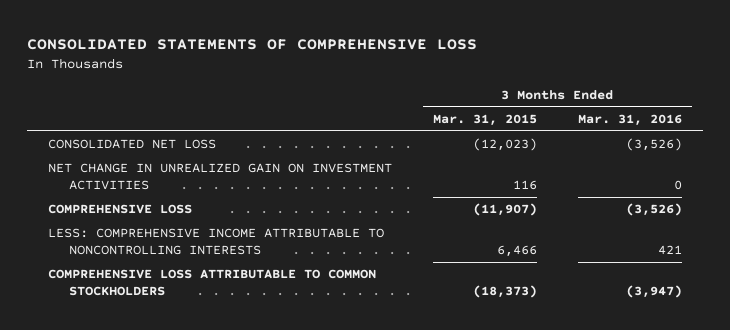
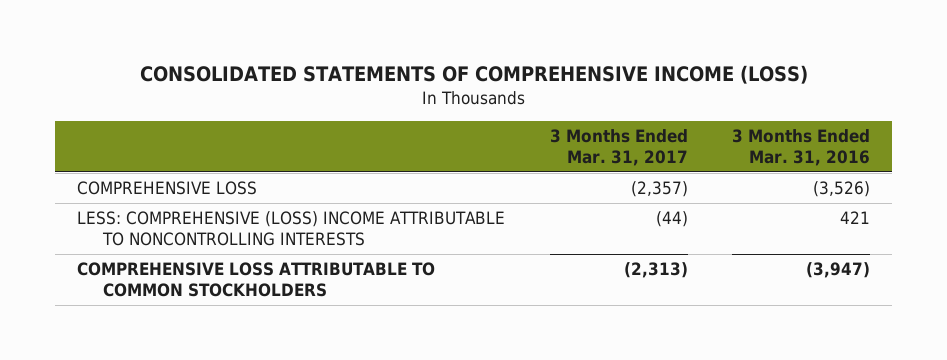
[27,39,478,51] CONSOLIDATED STATEMENTS OF COMPREHENSIVE LOSS -> [139,65,808,85] CONSOLIDATED STATEMENTS OF COMPREHENSIVE INCOME (LOSS)
[432,113,537,126] Mar. 31, 2015 -> none
none -> [549,129,688,167] 3 Months Ended Mar. 31, 2017
[47,139,216,150] CONSOLIDATED NET LOSS -> none
[47,163,392,191] NET CHANGE IN UNREALIZED GAIN ON INVESTMENT ACTIVITIES -> none
[47,228,384,256] LESS: COMPREHENSIVE INCOME ATTRIBUTABLE TO NONCONTROLLING INTERESTS -> [77,211,506,246] LESS: COMPREHENSIVE (LOSS) INCOME ATTRIBUTABLE TO NONCONTROLLING INTERESTS

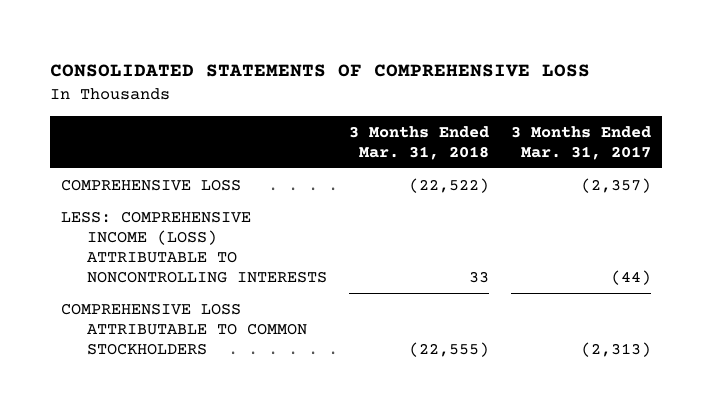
[139,65,808,85] CONSOLIDATED STATEMENTS OF COMPREHENSIVE INCOME (LOSS) -> [50,64,591,78] CONSOLIDATED STATEMENTS OF COMPREHENSIVE LOSS
[731,129,870,167] 3 Months Ended Mar. 31, 2016 -> none
none -> [348,125,489,160] 3 Months Ended Mar. 31, 2018
[77,211,506,246] LESS: COMPREHENSIVE (LOSS) INCOME ATTRIBUTABLE TO NONCONTROLLING INTERESTS -> [61,210,327,284] LESS: COMPREHENSIVE INCOME (LOSS) ATTRIBUTABLE TO NONCONTROLLING INTERESTS

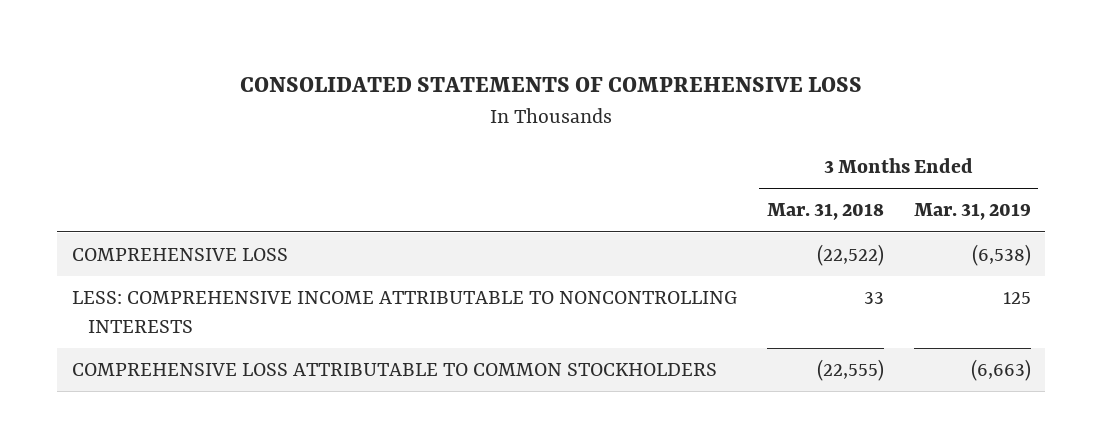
[510,125,651,160] 3 Months Ended Mar. 31, 2017 -> none
none -> [913,203,1031,221] Mar. 31, 2019
[61,210,327,284] LESS: COMPREHENSIVE INCOME (LOSS) ATTRIBUTABLE TO NONCONTROLLING INTERESTS -> [72,291,738,333] LESS: COMPREHENSIVE INCOME ATTRIBUTABLE TO NONCONTROLLING INTERESTS

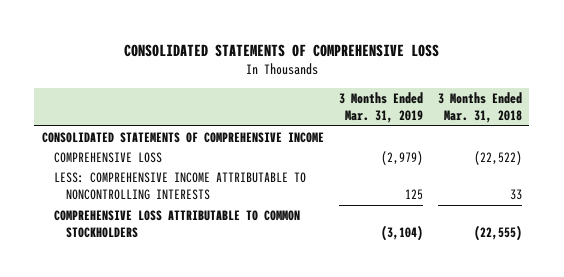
none -> [41,132,324,144] CONSOLIDATED STATEMENTS OF COMPREHENSIVE INCOME
[971,244,1031,267] (6,538) -> [380,151,423,166] (2,979)
[970,359,1031,382] (6,663) -> [380,225,423,242] (3,104)

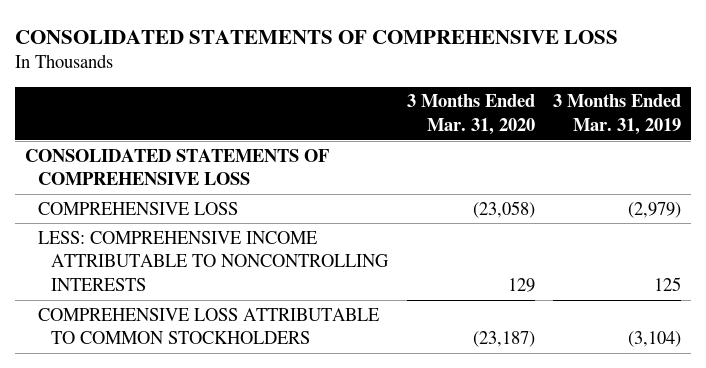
[437,91,522,124] 3 Months Ended Mar. 31, 2018 -> none
none -> [406,94,535,135] 3 Months Ended Mar. 31, 2020
[41,132,324,144] CONSOLIDATED STATEMENTS OF COMPREHENSIVE INCOME -> [24,148,329,186] CONSOLIDATED STATEMENTS OF COMPREHENSIVE LOSS

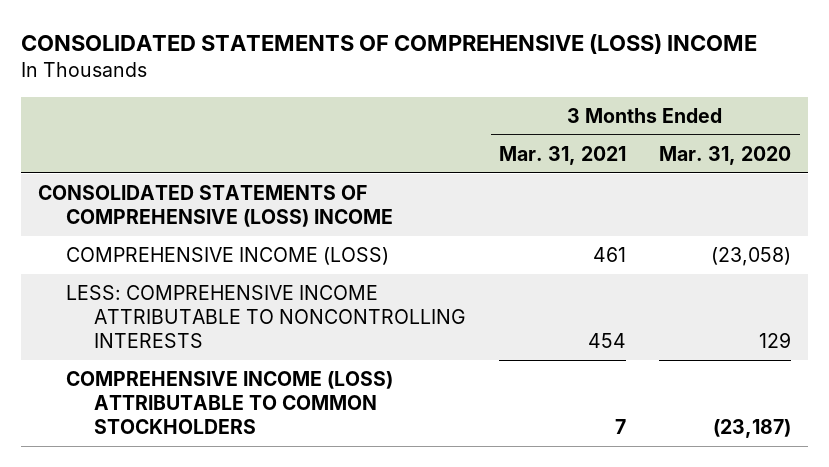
[15,29,619,44] CONSOLIDATED STATEMENTS OF COMPREHENSIVE LOSS -> [21,34,758,55] CONSOLIDATED STATEMENTS OF COMPREHENSIVE (LOSS) INCOME
[553,94,682,135] 3 Months Ended Mar. 31, 2019 -> none
none -> [499,145,627,165] Mar. 31, 2021
[24,148,329,186] CONSOLIDATED STATEMENTS OF COMPREHENSIVE LOSS -> [37,185,393,227] CONSOLIDATED STATEMENTS OF COMPREHENSIVE (LOSS) INCOME
[37,201,238,215] COMPREHENSIVE LOSS -> [65,247,389,266] COMPREHENSIVE INCOME (LOSS)
[37,307,380,345] COMPREHENSIVE LOSS ATTRIBUTABLE TO COMMON STOCKHOLDERS -> [65,371,393,434] COMPREHENSIVE INCOME (LOSS) ATTRIBUTABLE TO COMMON STOCKHOLDERS

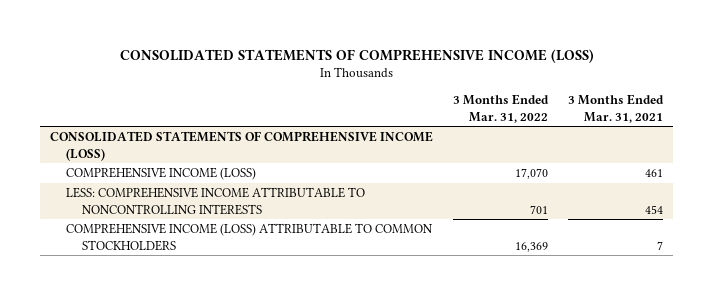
[21,34,758,55] CONSOLIDATED STATEMENTS OF COMPREHENSIVE (LOSS) INCOME -> [119,48,594,63] CONSOLIDATED STATEMENTS OF COMPREHENSIVE INCOME (LOSS)
[659,145,792,165] Mar. 31, 2020 -> none
none -> [453,94,550,123] 3 Months Ended Mar. 31, 2022
[37,185,393,227] CONSOLIDATED STATEMENTS OF COMPREHENSIVE (LOSS) INCOME -> [50,131,434,161] CONSOLIDATED STATEMENTS OF COMPREHENSIVE INCOME (LOSS)

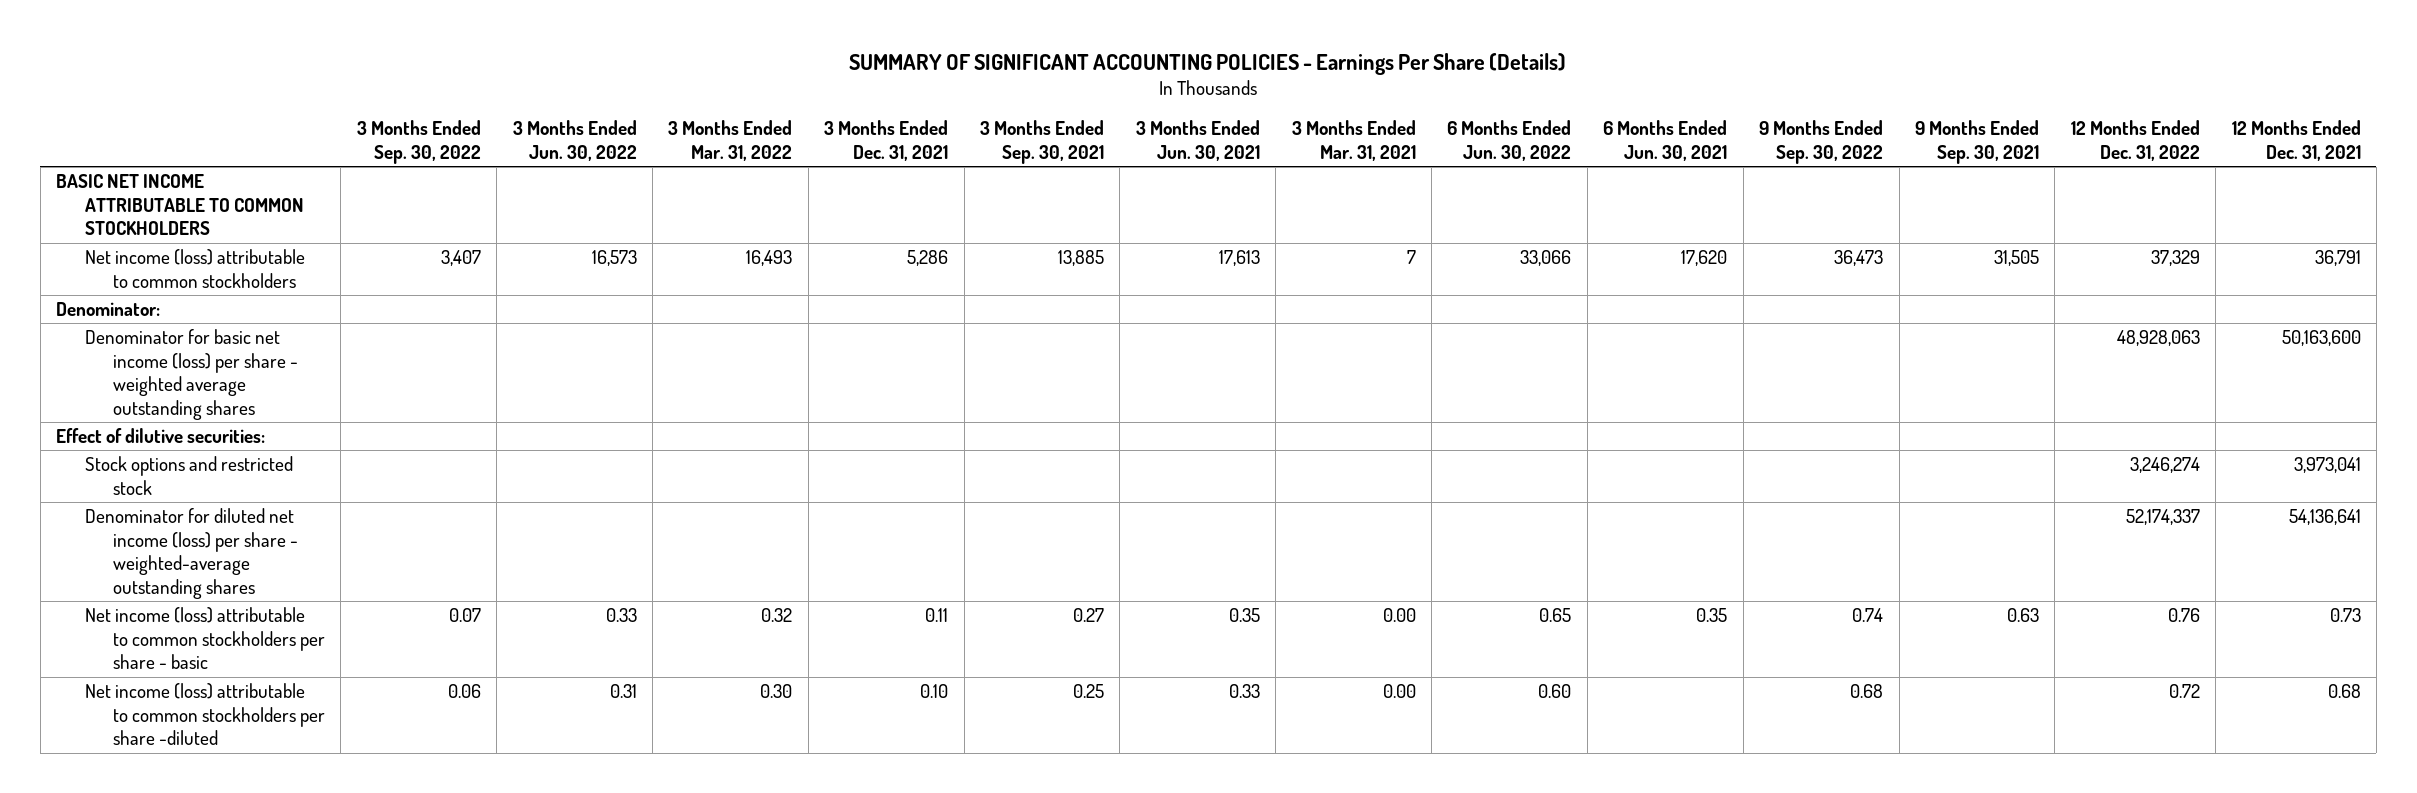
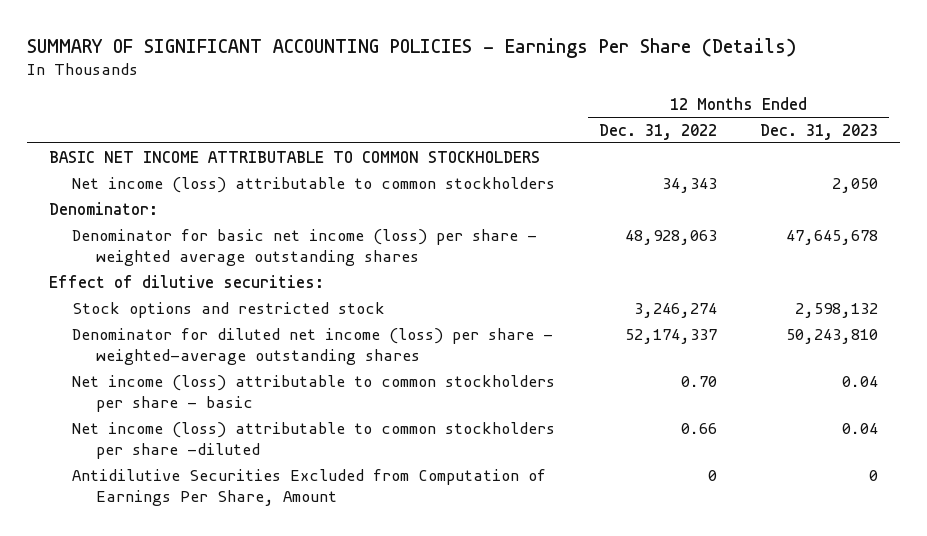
[356,120,481,165] 3 Months Ended Sep. 30, 2022 -> none
[512,120,637,162] 3 Months Ended Jun. 30, 2022 -> none
[668,120,793,162] 3 Months Ended Mar. 31, 2022 -> none
[824,120,949,162] 3 Months Ended Dec. 31, 2021 -> none
[980,120,1105,165] 3 Months Ended Sep. 30, 2021 -> none
[1135,120,1260,162] 3 Months Ended Jun. 30, 2021 -> none
[1291,120,1416,162] 3 Months Ended Mar. 31, 2021 -> none
[1447,120,1572,162] 6 Months Ended Jun. 30, 2022 -> none
[1603,120,1728,162] 6 Months Ended Jun. 30, 2021 -> none
[1759,120,1884,165] 9 Months Ended Sep. 30, 2022 -> none
[1914,120,2039,165] 9 Months Ended Sep. 30, 2021 -> none
[2231,120,2361,162] 12 Months Ended Dec. 31, 2021 -> none
none -> [760,123,879,140] Dec. 31, 2023
[2150,250,2200,267] 37,329 -> [661,177,717,193] 34,343
[2167,608,2200,623] 0.76 -> [680,375,717,387] 0.70
[2168,684,2200,699] 0.72 -> [680,422,717,434] 0.66
none -> [72,468,547,506] Antidilutive Securities Excluded from Computation of Earnings Per Share, Amount

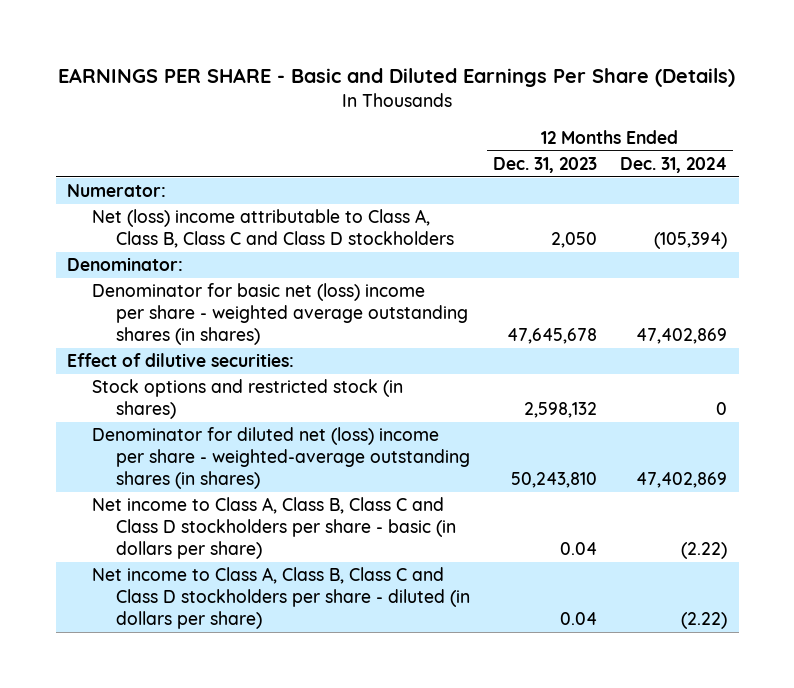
[27,37,797,58] SUMMARY OF SIGNIFICANT ACCOUNTING POLICIES - Earnings Per Share (Details) -> [58,68,736,88] EARNINGS PER SHARE - Basic and Diluted Earnings Per Share (Details)
[598,123,717,140] Dec. 31, 2022 -> none
none -> [619,156,727,173] Dec. 31, 2024
[48,150,540,163] BASIC NET INCOME ATTRIBUTABLE TO COMMON STOCKHOLDERS -> [67,184,167,198] Numerator:
[72,176,556,193] Net income (loss) attributable to common stockholders -> [91,209,454,249] Net (loss) income attributable to Class A, Class B, Class C and Class D stockholders
[72,228,538,266] Denominator for basic net income (loss) per share - weighted average outstanding shares -> [91,283,468,345] Denominator for basic net (loss) income per share - weighted average outstanding shares (in shares)
[72,468,547,506] Antidilutive Securities Excluded from Computation of Earnings Per Share, Amount -> none
[72,301,386,318] Stock options and restricted stock -> [91,379,403,420] Stock options and restricted stock (in shares)
[72,327,554,365] Denominator for diluted net income (loss) per share - weighted-average outstanding shares -> [91,427,470,489] Denominator for diluted net (loss) income per share - weighted-average outstanding shares (in shares)
[72,374,556,412] Net income (loss) attributable to common stockholders per share - basic -> [91,497,456,559] Net income to Class A, Class B, Class C and Class D stockholders per share - basic (in dollars per share)
[72,421,556,459] Net income (loss) attributable to common stockholders per share -diluted -> [91,567,470,629] Net income to Class A, Class B, Class C and Class D stockholders per share - diluted (in dollars per share)

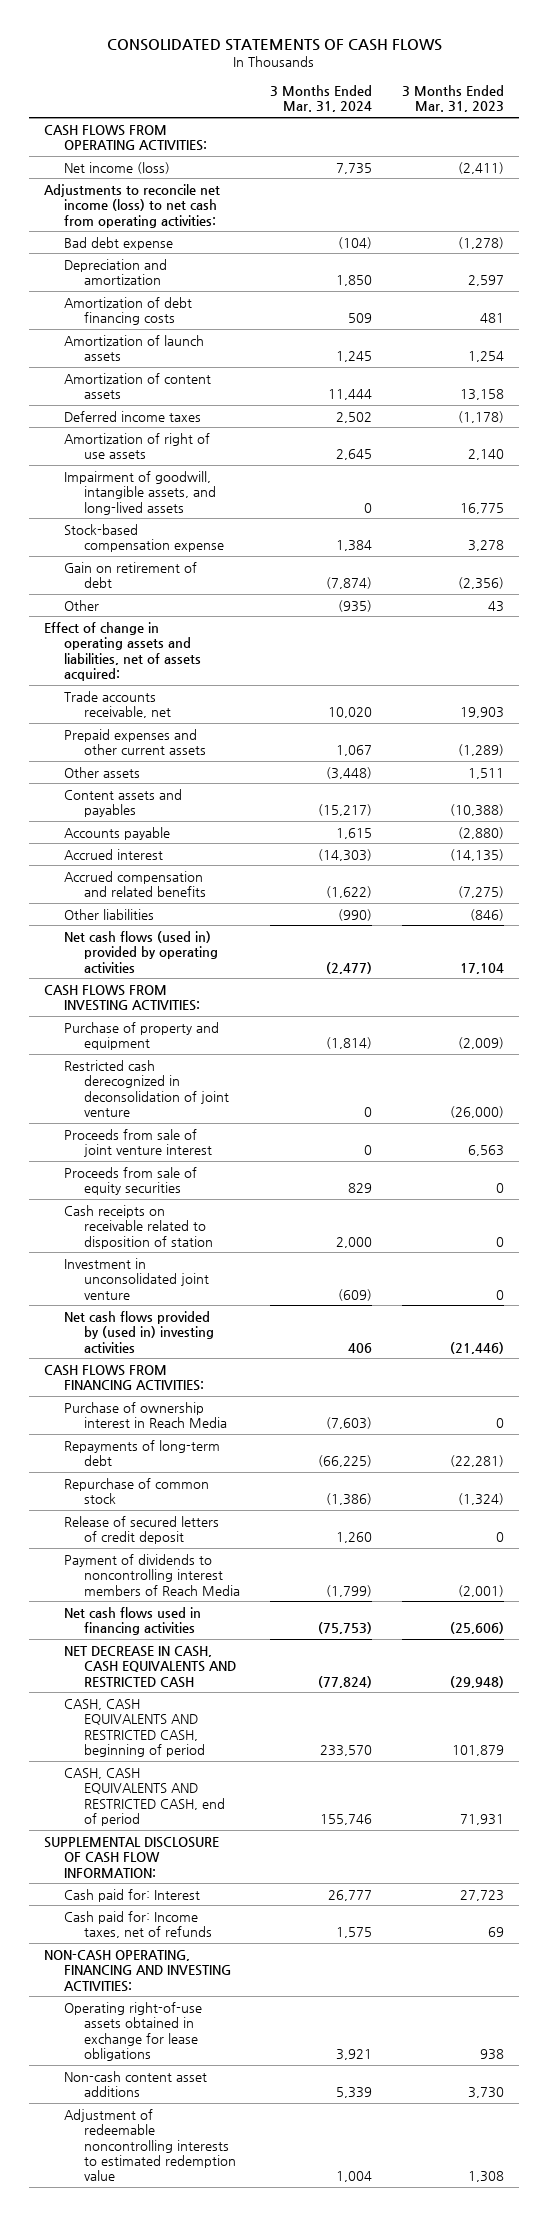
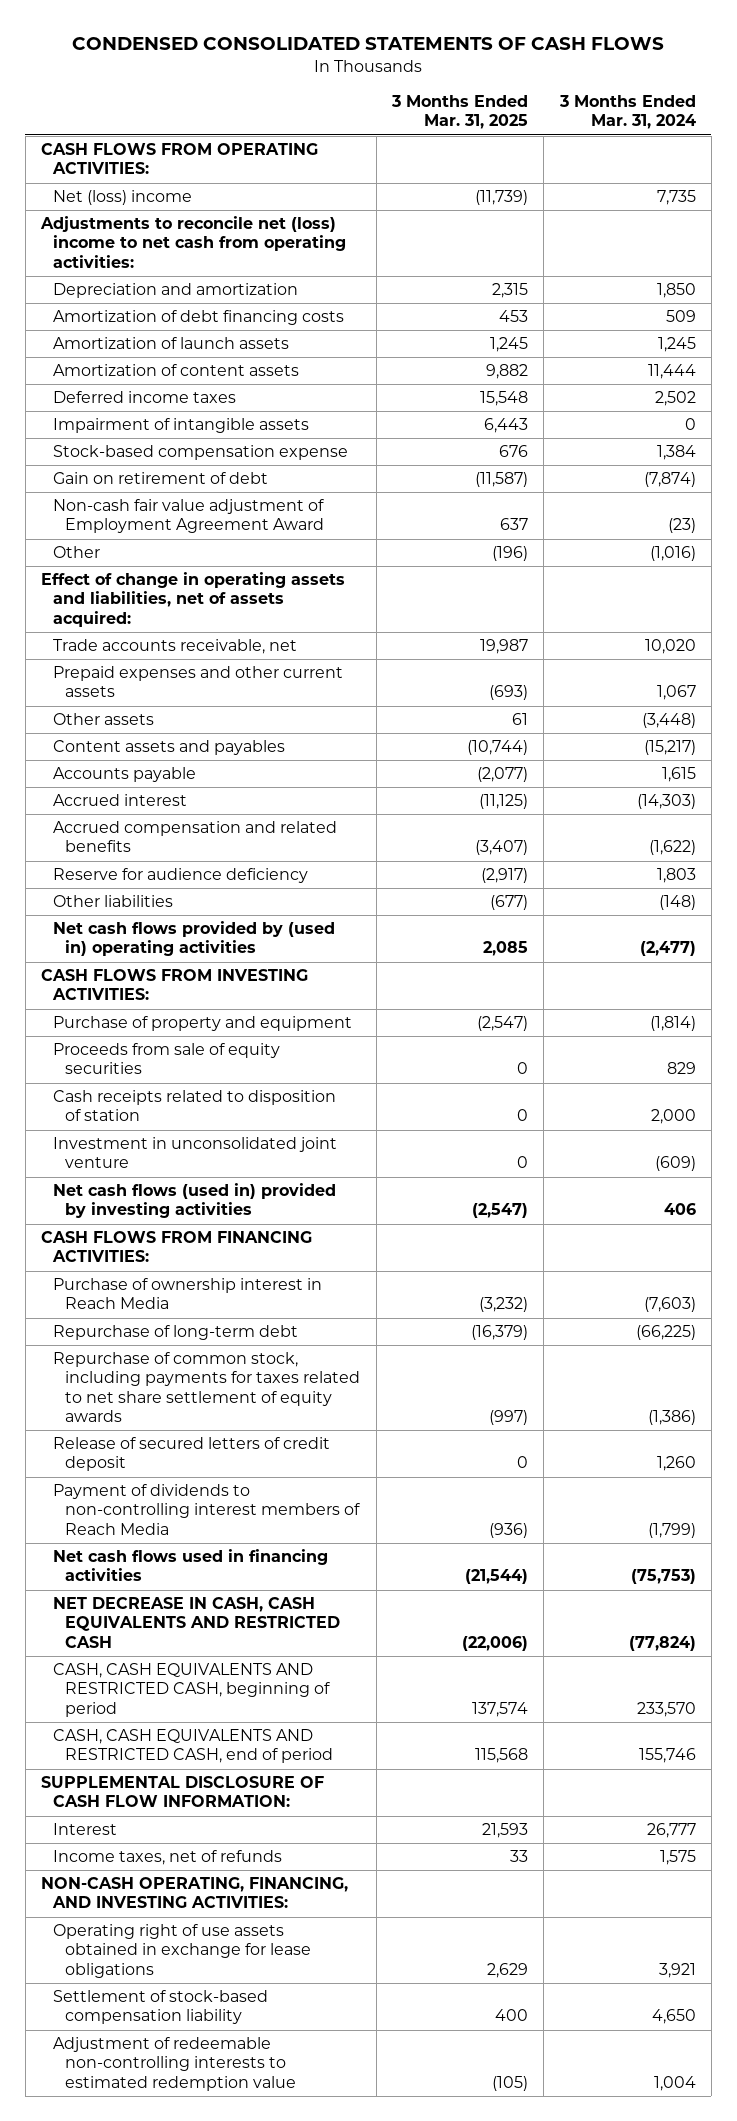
[107,38,443,51] CONSOLIDATED STATEMENTS OF CASH FLOWS -> [72,37,665,51] CONDENSED CONSOLIDATED STATEMENTS OF CASH FLOWS
[402,84,505,113] 3 Months Ended Mar. 31, 2023 -> none
none -> [390,95,528,130] 3 Months Ended Mar. 31, 2025
[64,236,174,250] Bad debt expense -> none
[64,161,171,174] Net income (loss) -> [53,190,193,206] Net (loss) income
[43,183,220,228] Adjustments to reconcile net income (loss) to net cash from operating activities: -> [40,216,347,268] Adjustments to reconcile net (loss) income to net cash from operating activities:
[64,432,211,460] Amortization of right of use assets -> none
[64,470,217,515] Impairment of goodwill, intangible assets, and long-lived assets -> [53,418,310,434] Impairment of intangible assets
none -> [53,499,325,534] Non-cash fair value adjustment of Employment Agreement Award
[338,599,373,612] (935) -> [649,546,696,562] (1,016)
none -> [53,868,309,884] Reserve for audience deficiency
[338,908,373,921] (990) -> [658,895,696,911] (148)
[64,930,219,973] Net cash flows (used in) provided by operating activities -> [53,921,336,957] Net cash flows provided by (used in) operating activities
[64,1059,230,1117] Restricted cash derecognized in deconsolidation of joint venture -> none
[64,1128,213,1158] Proceeds from sale of joint venture interest -> none
[64,1204,214,1249] Cash receipts on receivable related to disposition of station -> [53,1090,337,1122] Cash receipts related to disposition of station
[64,1310,215,1353] Net cash flows provided by (used in) investing activities -> [53,1183,337,1219] Net cash flows (used in) provided by investing activities
[64,1439,221,1467] Repayments of long-term debt -> [53,1325,299,1341] Repurchase of long-term debt
[64,1477,210,1505] Repurchase of common stock -> [53,1352,361,1422] Repurchase of common stock, including payments for taxes related to net share settlement of equity awards
[64,1553,241,1596] Payment of dividends to noncontrolling interest members of Reach Media -> [53,1484,361,1535] Payment of dividends to non-controlling interest members of Reach Media
[64,2070,208,2098] Non-cash content asset additions -> none
[64,1888,201,1902] Cash paid for: Interest -> [53,1823,118,1836] Interest
[64,1910,213,1939] Cash paid for: Income taxes, net of refunds -> [53,1850,283,1866] Income taxes, net of refunds
[43,1949,232,1992] NON-CASH OPERATING, FINANCING AND INVESTING ACTIVITIES: -> [41,1877,349,1909] NON-CASH OPERATING, FINANCING, AND INVESTING ACTIVITIES:
[64,2001,203,2061] Operating right-of-use assets obtained in exchange for lease obligations -> [53,1924,312,1978] Operating right of use assets obtained in exchange for lease obligations
none -> [53,1990,269,2025] Settlement of stock-based compensation liability
[64,2108,237,2182] Adjustment of redeemable noncontrolling interests to estimated redemption value -> [53,2037,297,2091] Adjustment of redeemable non-controlling interests to estimated redemption value

